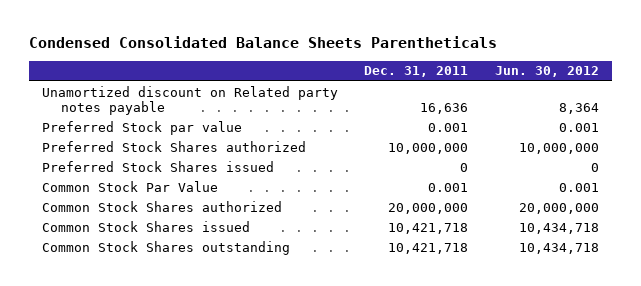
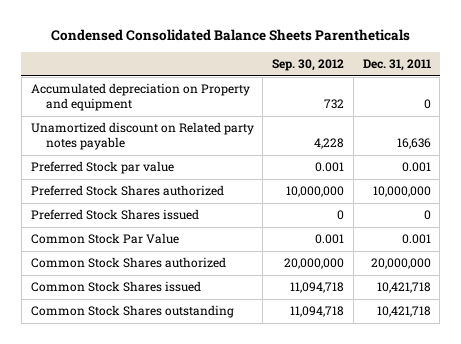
[495,66,600,78] Jun. 30, 2012 -> none
none -> [272,59,345,72] Sep. 30, 2012
none -> [30,83,250,112] Accumulated depreciation on Property and equipment

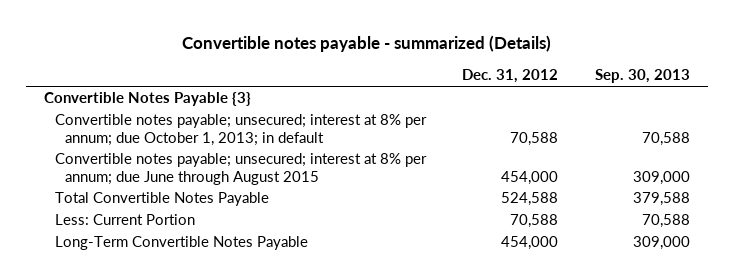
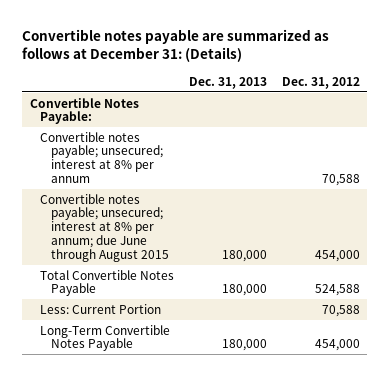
[182,35,552,53] Convertible notes payable - summarized (Details) -> [22,28,330,63] Convertible notes payable are summarized as follows at December 31: (Details)
[595,69,691,84] Sep. 30, 2013 -> none
none -> [189,76,268,89] Dec. 31, 2013
[44,92,252,107] Convertible Notes Payable {3} -> [29,97,139,125] Convertible Notes Payable:
[54,114,427,146] Convertible notes payable; unsecured; interest at 8% per annum; due October 1, 2013; in default -> [40,131,164,183] Convertible notes payable; unsecured; interest at 8% per annum

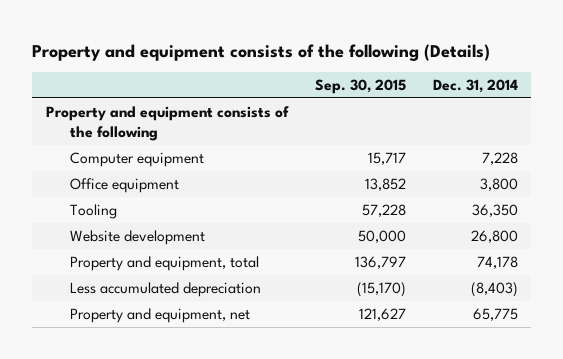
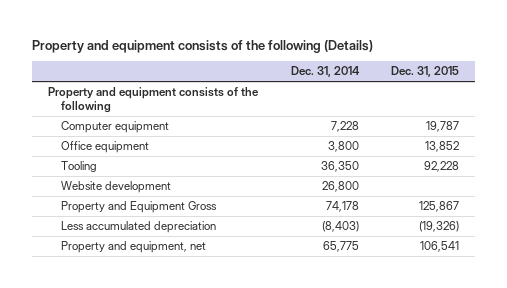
[314,79,406,95] Sep. 30, 2015 -> none
none -> [391,66,460,78] Dec. 31, 2015
[70,255,260,271] Property and equipment, total -> [60,201,217,214] Property and Equipment Gross

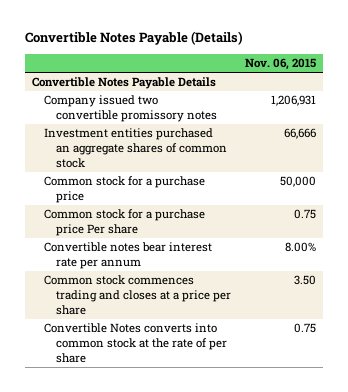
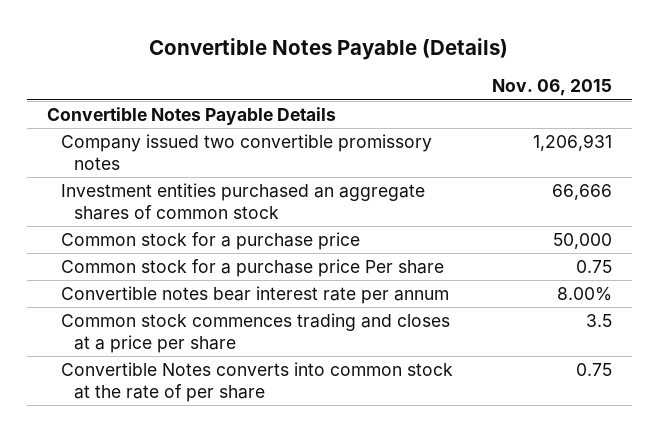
[293,275,316,286] 3.50 -> [585,314,612,328] 3.5

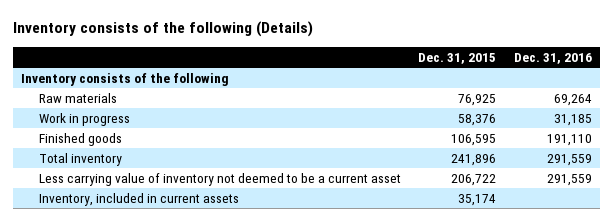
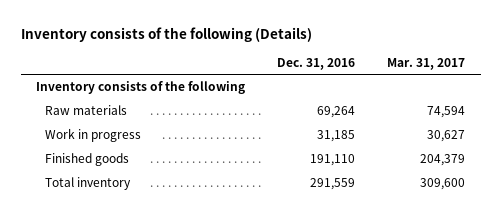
[418,52,497,64] Dec. 31, 2015 -> none
none -> [387,57,466,70] Mar. 31, 2017
[38,172,401,186] Less carrying value of inventory not deemed to be a current asset -> none
[38,192,239,206] Inventory, included in current assets -> none

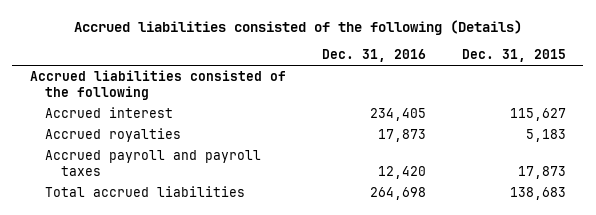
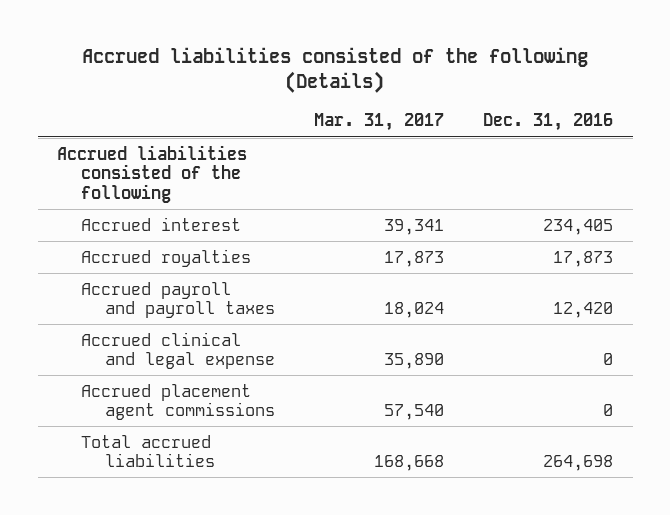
[461,48,566,62] Dec. 31, 2015 -> none
none -> [314,113,445,132] Mar. 31, 2017
none -> [81,331,276,370] Accrued clinical and legal expense
none -> [81,383,276,421] Accrued placement agent commissions

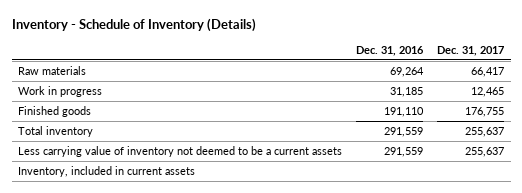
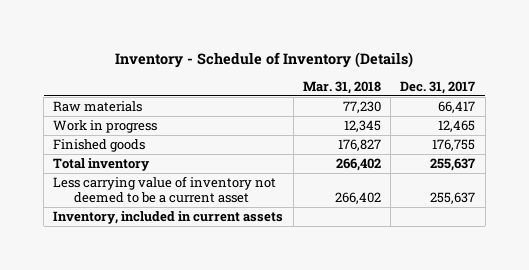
[356,46,425,57] Dec. 31, 2016 -> none
none -> [302,80,381,94] Mar. 31, 2018
[18,145,343,157] Less carrying value of inventory not deemed to be a current assets -> [53,176,277,204] Less carrying value of inventory not deemed to be a current asset

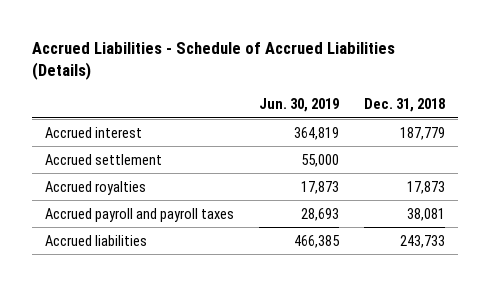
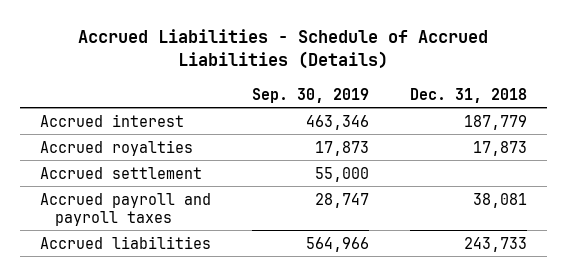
[258,98,339,113] Jun. 30, 2019 -> none
none -> [251,87,369,103] Sep. 30, 2019
[44,153,162,165] Accrued settlement -> [40,166,203,179] Accrued settlement

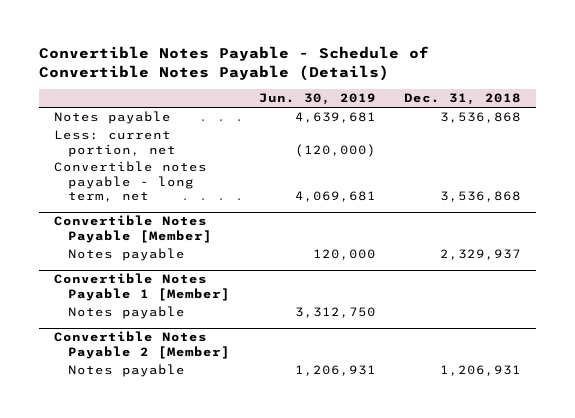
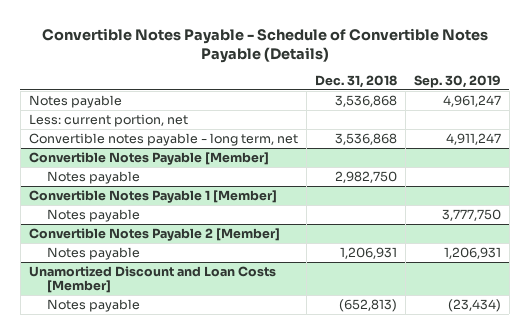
[258,93,376,106] Jun. 30, 2019 -> none
none -> [413,75,501,89] Sep. 30, 2019
[440,249,522,261] 2,329,937 -> [334,170,397,183] 2,982,750
none -> [28,265,276,294] Unamortized Discount and Loan Costs [Member]
none -> [47,298,141,312] Notes payable

